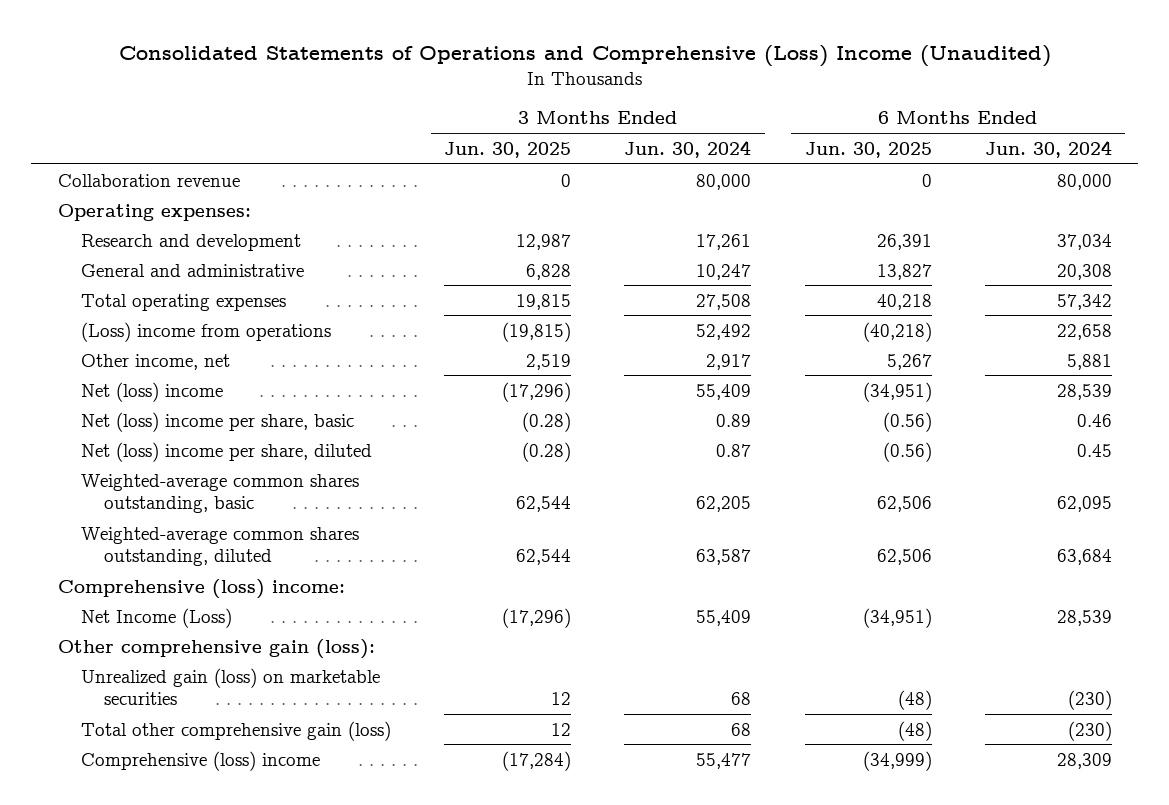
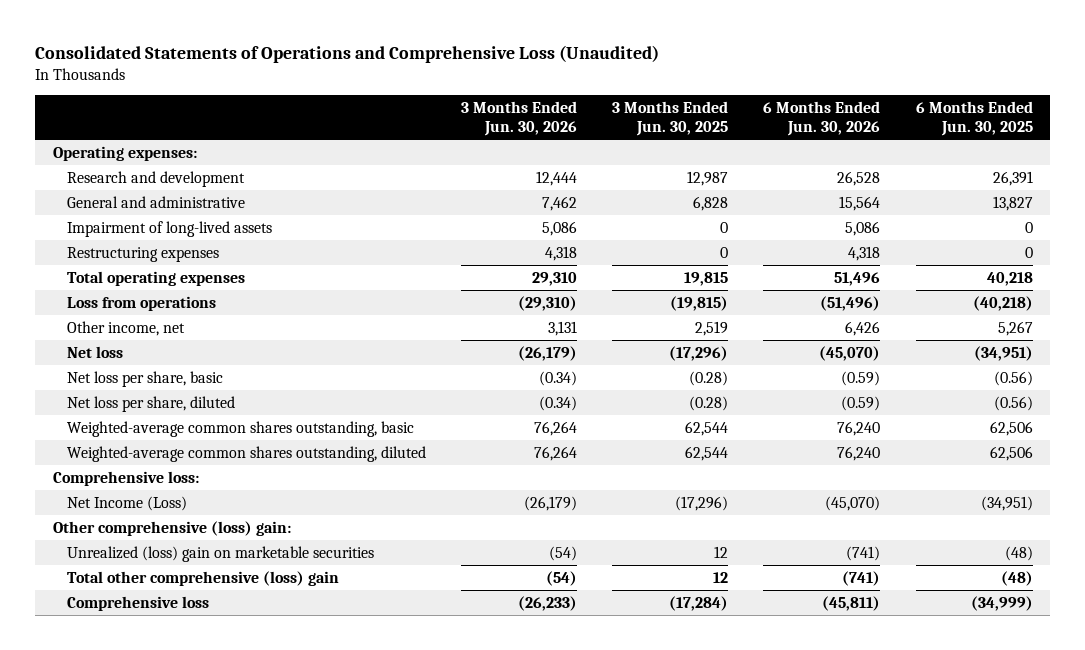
[118,44,1051,67] Consolidated Statements of Operations and Comprehensive (Loss) Income (Unaudited) -> [34,45,659,64] Consolidated Statements of Operations and Comprehensive Loss (Unaudited)
[624,139,752,158] Jun. 30, 2024 -> none
[984,139,1112,158] Jun. 30, 2024 -> none
none -> [461,101,578,137] 3 Months Ended Jun. 30, 2026
none -> [763,101,881,137] 6 Months Ended Jun. 30, 2026
[57,173,240,187] Collaboration revenue -> none
none -> [66,220,272,237] Impairment of long-lived assets
none -> [66,246,219,262] Restructuring expenses
[80,321,331,342] (Loss) income from operations -> [66,295,216,311] Loss from operations
[80,381,223,402] Net (loss) income -> [66,345,123,358] Net loss
[80,411,354,432] Net (loss) income per share, basic -> [66,370,223,387] Net loss per share, basic
[80,441,372,462] Net (loss) income per share, diluted -> [66,395,235,412] Net loss per share, diluted
[57,578,345,599] Comprehensive (loss) income: -> [52,470,199,486] Comprehensive loss:
[57,638,375,659] Other comprehensive gain (loss): -> [52,520,291,536] Other comprehensive (loss) gain:
[80,667,380,705] Unrealized gain (loss) on marketable securities -> [66,545,374,562] Unrealized (loss) gain on marketable securities
[80,720,391,741] Total other comprehensive gain (loss) -> [66,570,339,586] Total other comprehensive (loss) gain
[80,750,320,771] Comprehensive (loss) income -> [66,595,209,611] Comprehensive loss

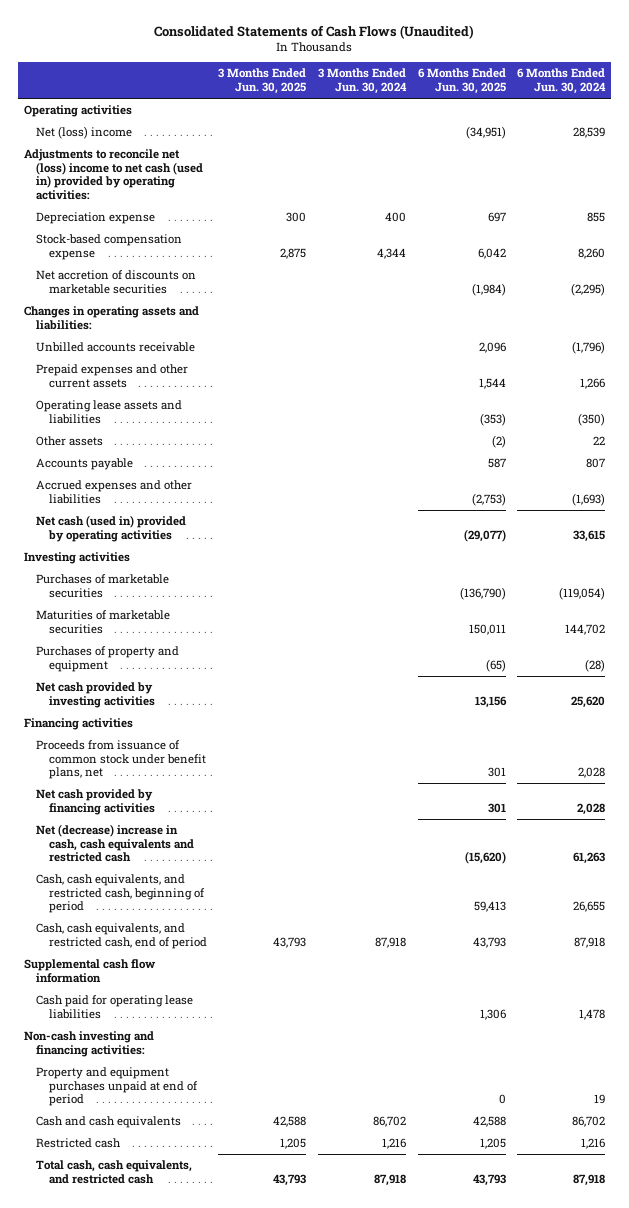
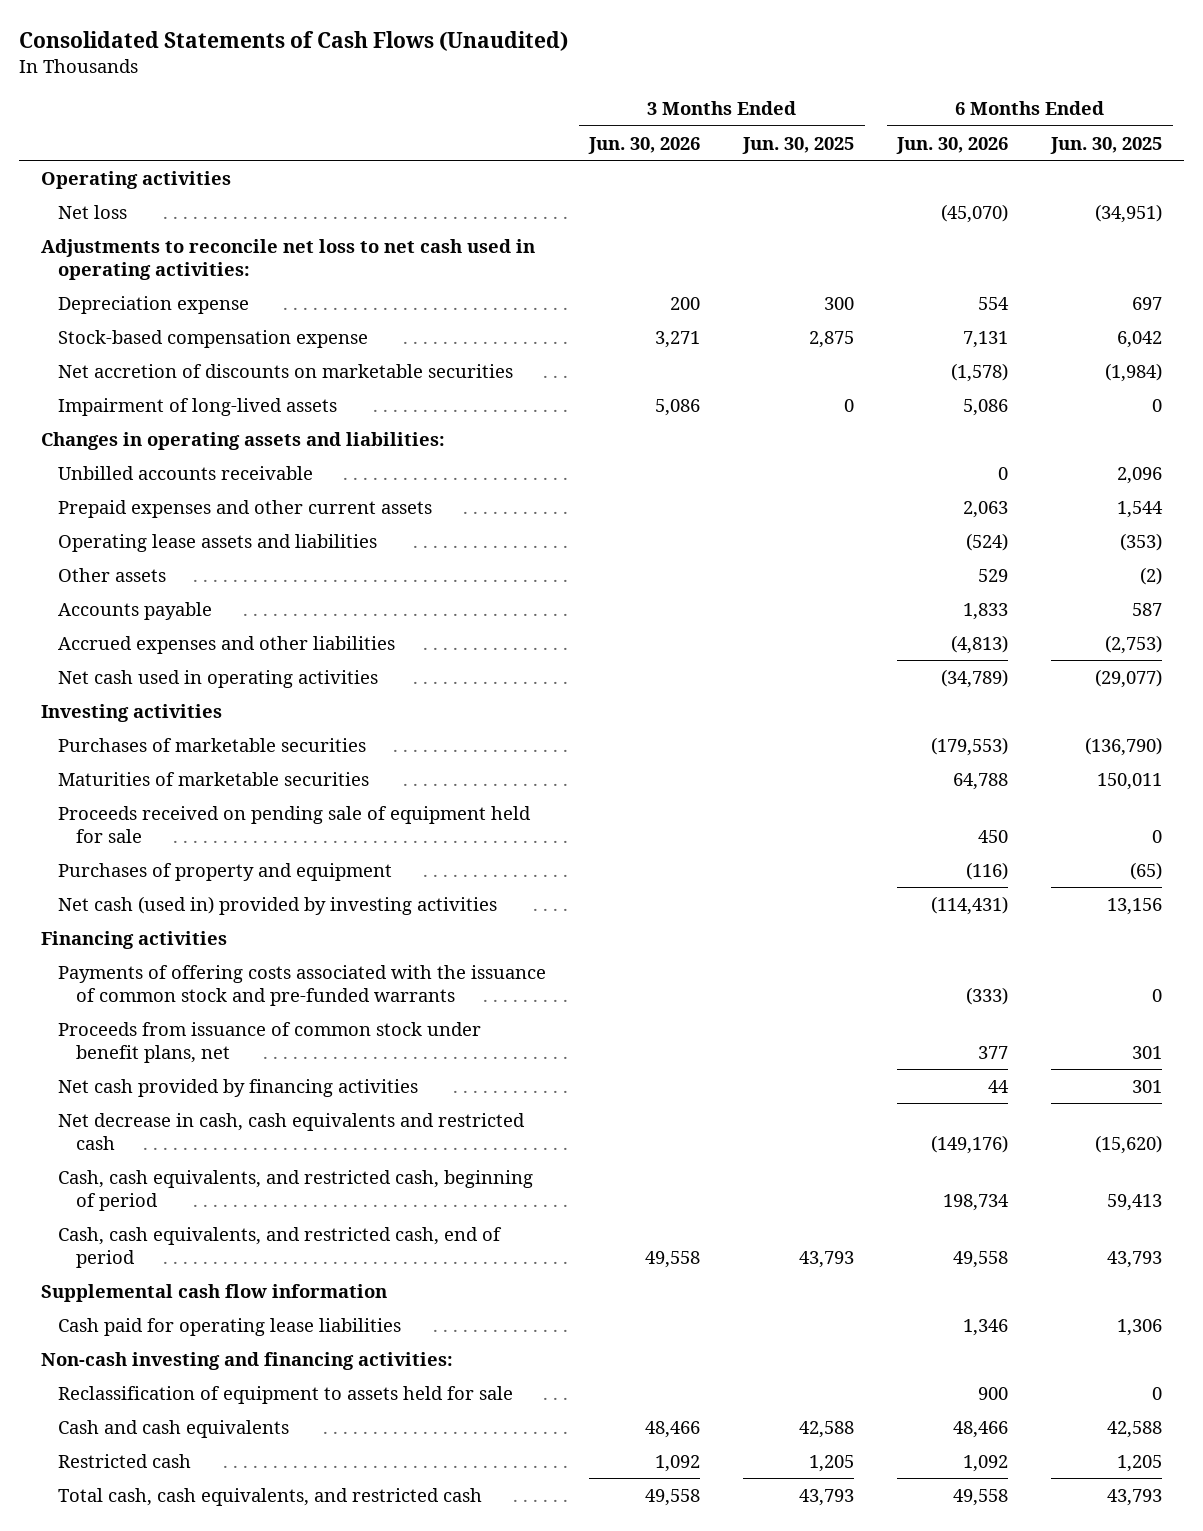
[317,68,407,95] 3 Months Ended Jun. 30, 2024 -> none
[517,68,607,95] 6 Months Ended Jun. 30, 2024 -> none
none -> [588,136,701,154] Jun. 30, 2026
none -> [896,136,1009,154] Jun. 30, 2026
[36,126,133,140] Net (loss) income -> [58,204,128,219] Net loss
[23,149,204,201] Adjustments to reconcile net (loss) income to net cash (used in) provided by operating activities: -> [40,238,535,280] Adjustments to reconcile net loss to net cash used in operating activities:
none -> [58,397,338,416] Impairment of long-lived assets
[36,515,187,542] Net cash (used in) provided by operating activities -> [58,669,379,688] Net cash used in operating activities
none -> [58,805,532,843] Proceeds received on pending sale of equipment held for sale
[36,682,155,708] Net cash provided by investing activities -> [58,895,498,915] Net cash (used in) provided by investing activities
none -> [58,964,547,1006] Payments of offering costs associated with the issuance of common stock and pre-funded warrants
[36,824,194,863] Net (decrease) increase in cash, cash equivalents and restricted cash -> [58,1112,526,1150] Net decrease in cash, cash equivalents and restricted cash
[36,1067,198,1107] Property and equipment purchases unpaid at end of period -> none
none -> [58,1385,514,1404] Reclassification of equipment to assets held for sale

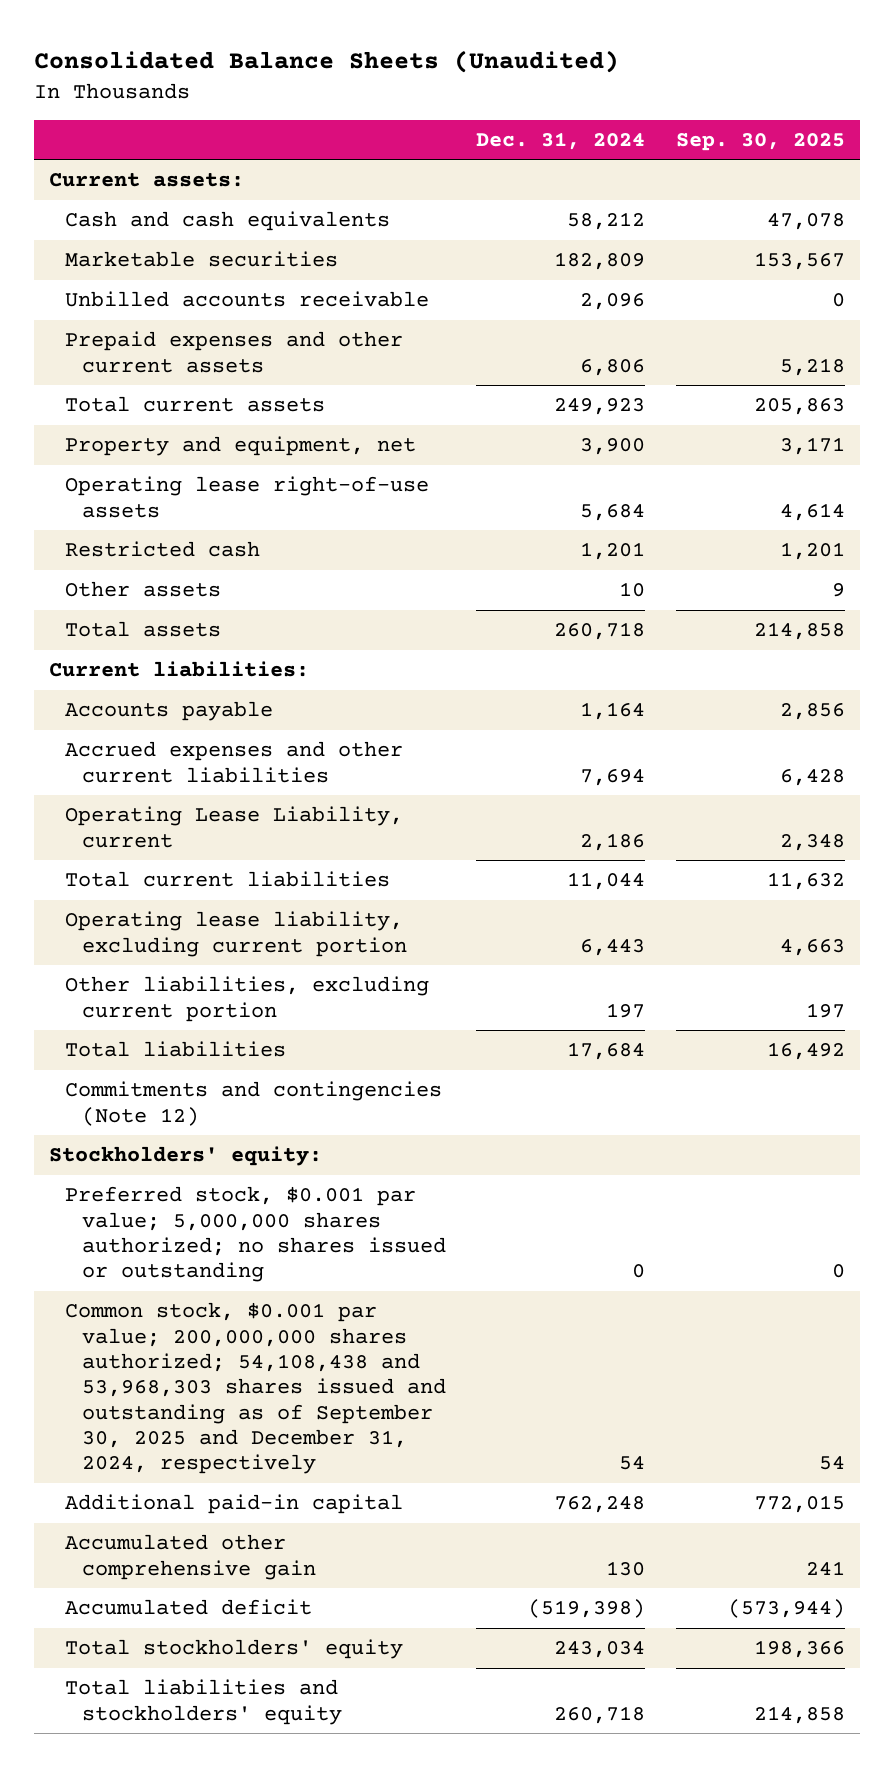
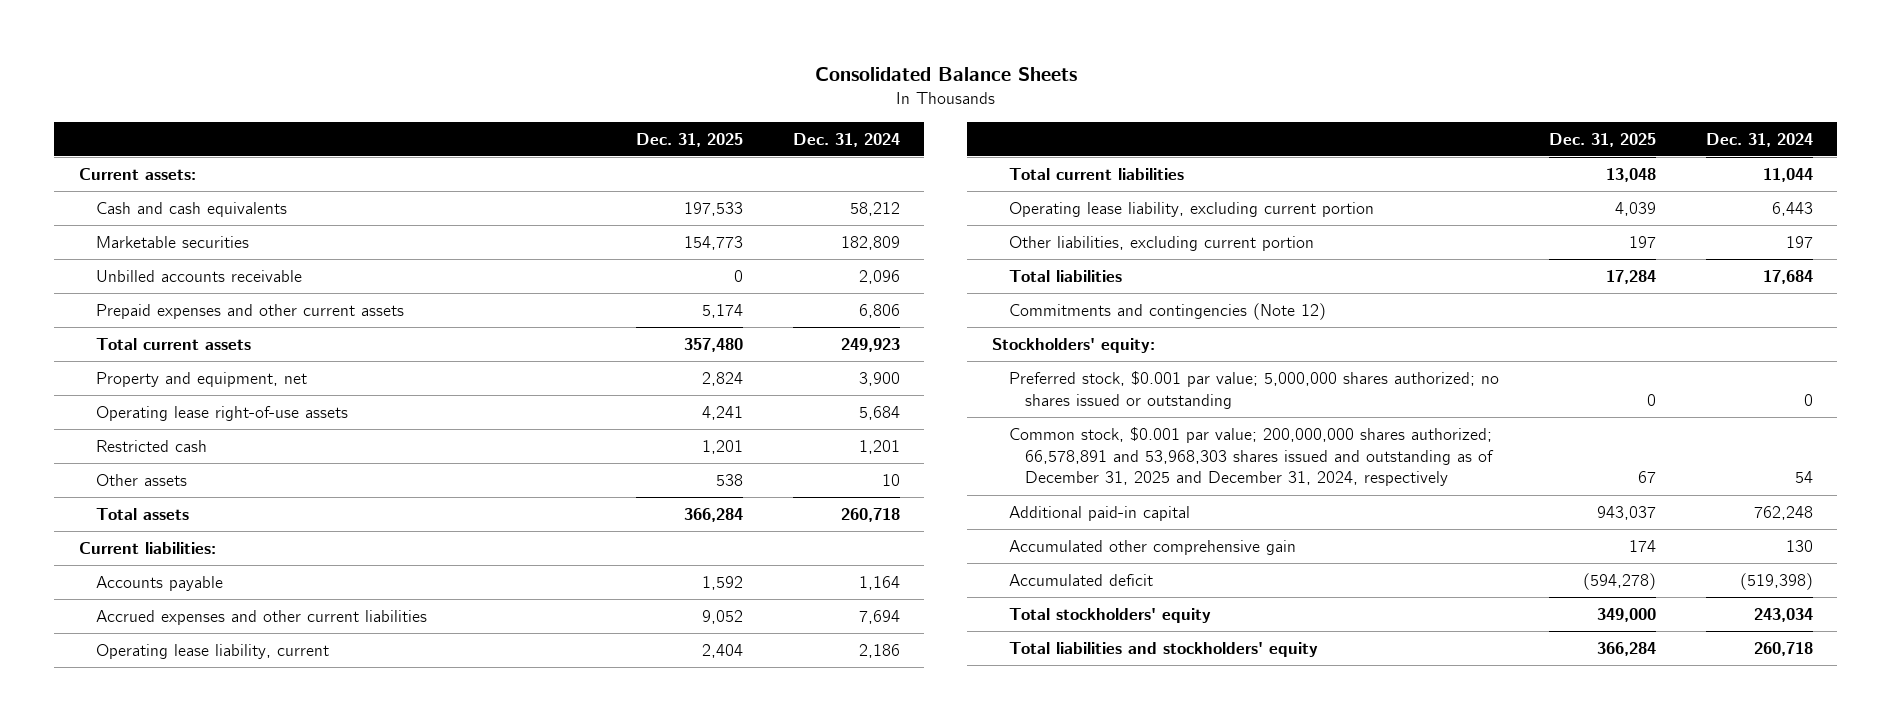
[33,49,619,73] Consolidated Balance Sheets (Unaudited) -> [814,67,1077,82] Consolidated Balance Sheets
[675,132,845,151] Sep. 30, 2025 -> none
none -> [635,132,743,147] Dec. 31, 2025
[65,806,404,848] Operating Lease Liability, current -> [95,644,329,660] Operating lease liability, current
[65,1302,446,1475] Common stock, $0.001 par value; 200,000,000 shares authorized; 54,108,438 and 53,968,303 shares issued and outstanding as of September 30, 2025 and December 31, 2024, respectively -> [1008,427,1495,487] Common stock, $0.001 par value; 200,000,000 shares authorized; 66,578,891 and 53,968,303 shares issued and outstanding as of December 31, 2025 and December 31, 2024, respectively

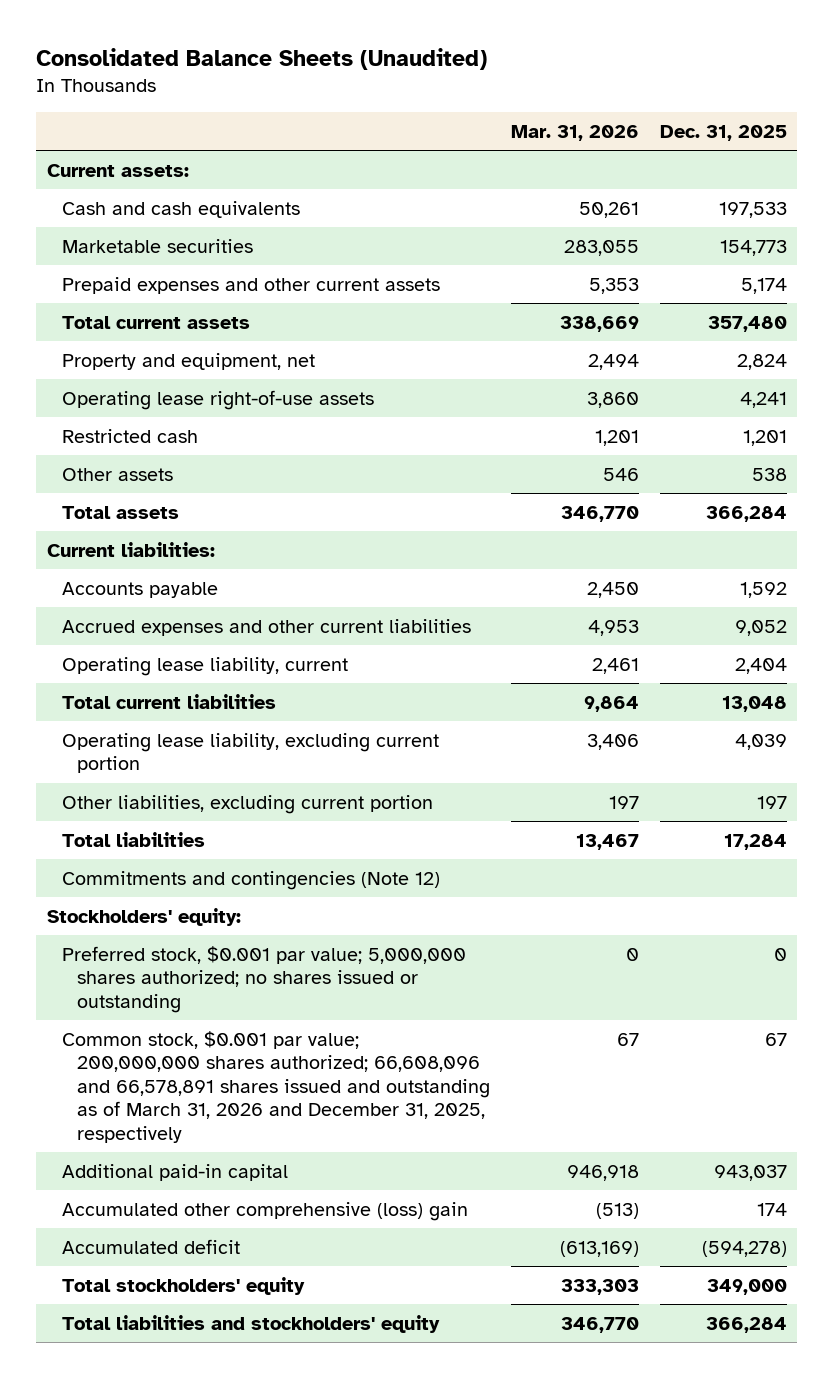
[814,67,1077,82] Consolidated Balance Sheets -> [36,48,488,71] Consolidated Balance Sheets (Unaudited)
[792,132,900,147] Dec. 31, 2024 -> none
none -> [510,124,639,141] Mar. 31, 2026
[95,270,302,283] Unbilled accounts receivable -> none
[1008,427,1495,487] Common stock, $0.001 par value; 200,000,000 shares authorized; 66,578,891 and 53,968,303 shares issued and outstanding as of December 31, 2025 and December 31, 2024, respectively -> [61,1030,490,1143] Common stock, $0.001 par value; 200,000,000 shares authorized; 66,608,096 and 66,578,891 shares issued and outstanding as of March 31, 2026 and December 31, 2025, respectively
[1008,540,1296,556] Accumulated other comprehensive gain -> [61,1201,468,1221] Accumulated other comprehensive (loss) gain

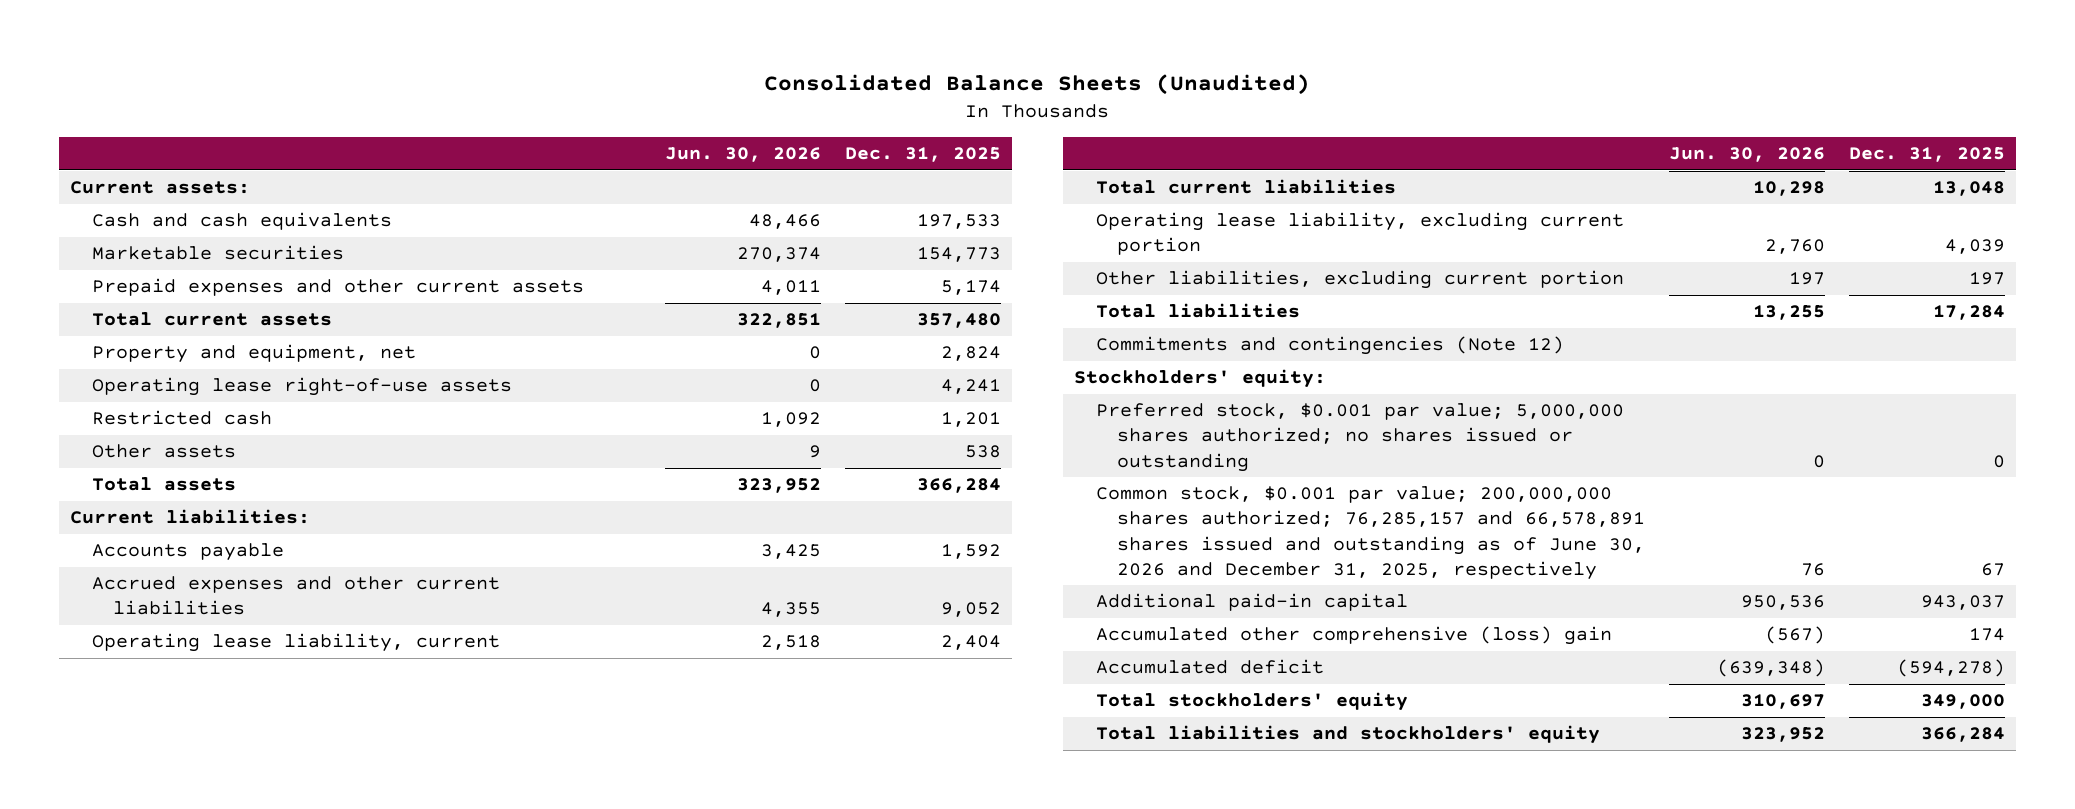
[510,124,639,141] Mar. 31, 2026 -> none
none -> [665,147,822,163] Jun. 30, 2026
[61,1030,490,1143] Common stock, $0.001 par value; 200,000,000 shares authorized; 66,608,096 and 66,578,891 shares issued and outstanding as of March 31, 2026 and December 31, 2025, respectively -> [1095,486,1646,580] Common stock, $0.001 par value; 200,000,000 shares authorized; 76,285,157 and 66,578,891 shares issued and outstanding as of June 30, 2026 and December 31, 2025, respectively

